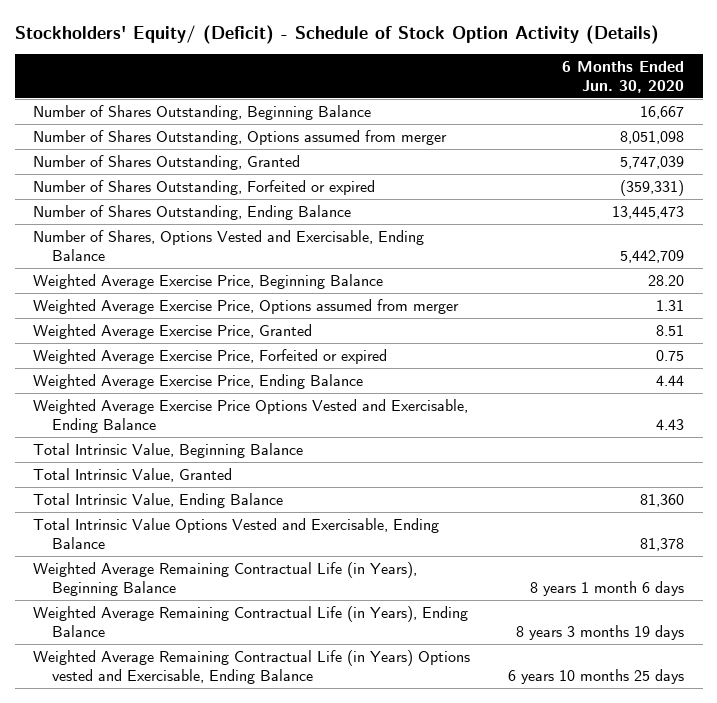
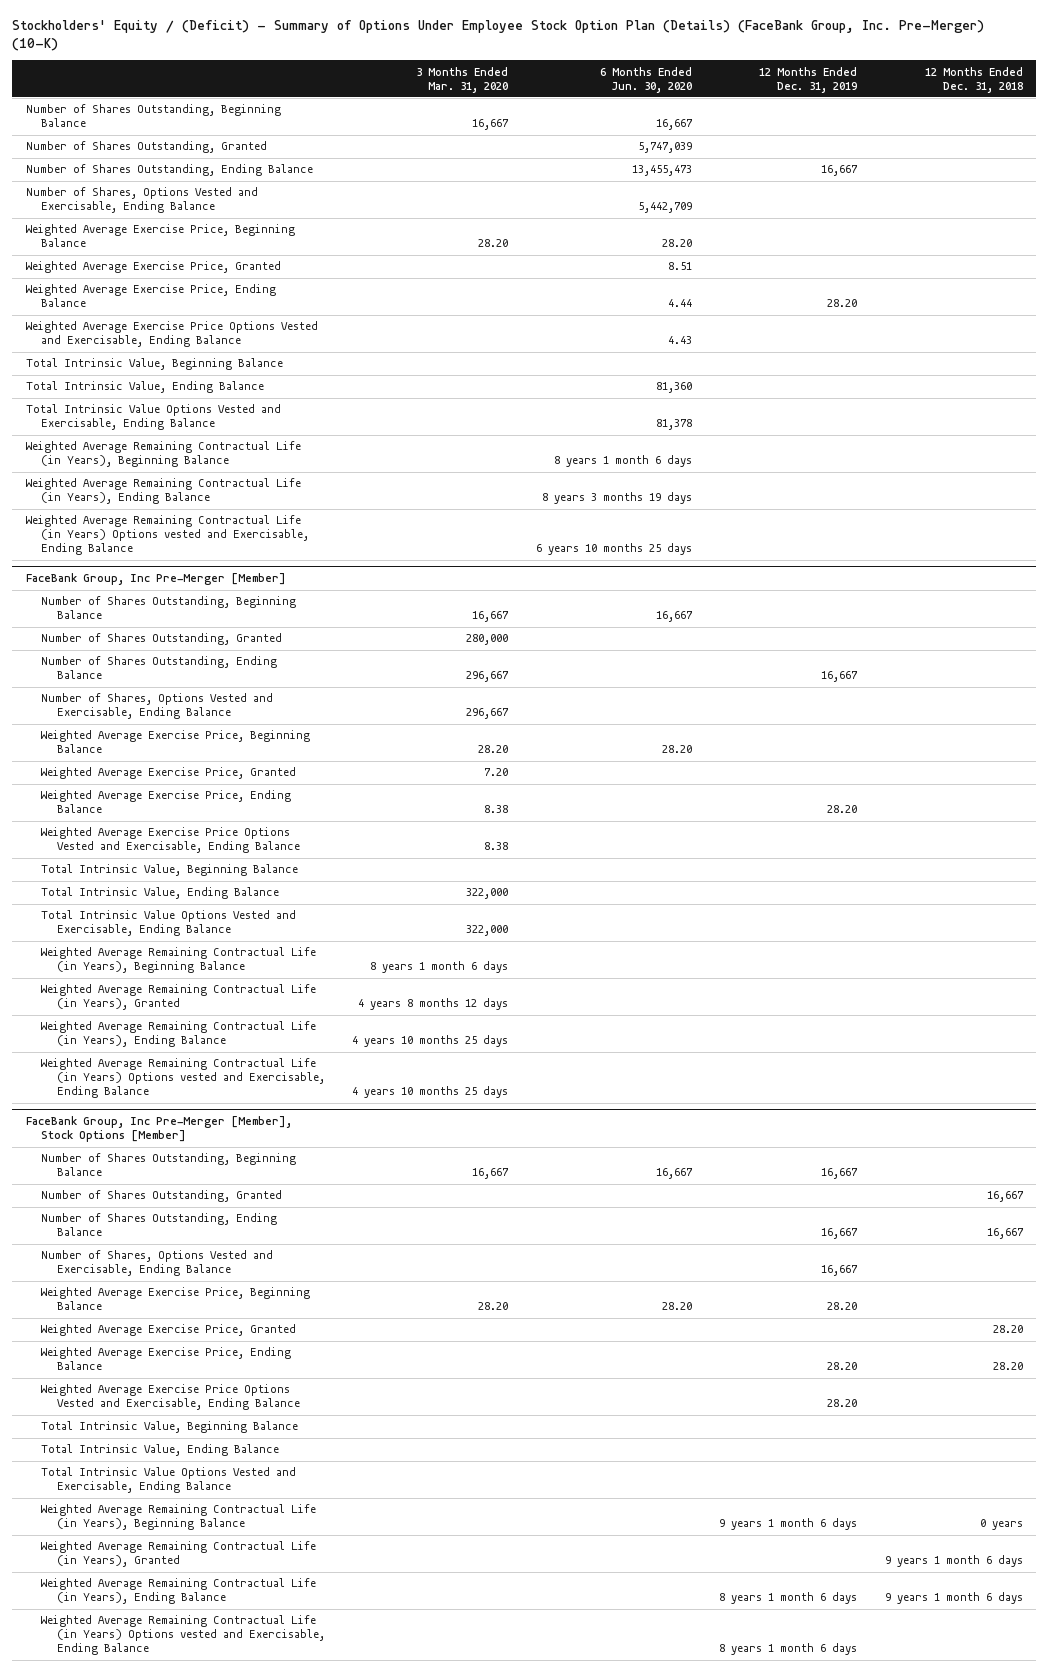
[14,24,659,44] Stockholders' Equity/ (Deficit) - Schedule of Stock Option Activity (Details) -> [11,20,984,52] Stockholders' Equity / (Deficit) - Summary of Options Under Employee Stock Option Plan (Details) (FaceBank Group, Inc. Pre-Merger) (10-K)
none -> [416,66,509,93] 3 Months Ended Mar. 31, 2020
none -> [759,66,858,93] 12 Months Ended Dec. 31, 2019
none -> [924,66,1023,93] 12 Months Ended Dec. 31, 2018
[33,129,448,145] Number of Shares Outstanding, Options assumed from merger -> none
[33,179,376,195] Number of Shares Outstanding, Forfeited or expired -> none
[611,205,684,219] 13,445,473 -> [631,165,692,177] 13,455,473
[33,298,460,314] Weighted Average Exercise Price, Options assumed from merger -> none
[33,348,388,364] Weighted Average Exercise Price, Forfeited or expired -> none
[33,467,233,482] Total Intrinsic Value, Granted -> none
none -> [25,573,286,586] FaceBank Group, Inc Pre-Merger [Member]
none -> [41,596,297,620] Number of Shares Outstanding, Beginning Balance
none -> [41,633,283,646] Number of Shares Outstanding, Granted
none -> [41,656,278,680] Number of Shares Outstanding, Ending Balance
none -> [41,693,274,720] Number of Shares, Options Vested and Exercisable, Ending Balance
none -> [41,730,311,754] Weighted Average Exercise Price, Beginning Balance
none -> [41,767,297,780] Weighted Average Exercise Price, Granted
none -> [41,790,292,814] Weighted Average Exercise Price, Ending Balance
none -> [41,827,300,854] Weighted Average Exercise Price Options Vested and Exercisable, Ending Balance
none -> [41,864,299,877] Total Intrinsic Value, Beginning Balance
none -> [41,887,280,900] Total Intrinsic Value, Ending Balance
none -> [41,910,297,937] Total Intrinsic Value Options Vested and Exercisable, Ending Balance
none -> [41,947,317,974] Weighted Average Remaining Contractual Life (in Years), Beginning Balance
none -> [41,984,317,1011] Weighted Average Remaining Contractual Life (in Years), Granted
none -> [41,1021,317,1048] Weighted Average Remaining Contractual Life (in Years), Ending Balance
none -> [41,1058,325,1099] Weighted Average Remaining Contractual Life (in Years) Options vested and Exercisable, Ending Balance
none -> [25,1116,292,1143] FaceBank Group, Inc Pre-Merger [Member], Stock Options [Member]
none -> [41,1153,297,1177] Number of Shares Outstanding, Beginning Balance
none -> [41,1190,283,1203] Number of Shares Outstanding, Granted
none -> [41,1213,278,1237] Number of Shares Outstanding, Ending Balance
none -> [41,1250,274,1277] Number of Shares, Options Vested and Exercisable, Ending Balance
none -> [41,1287,311,1311] Weighted Average Exercise Price, Beginning Balance
none -> [41,1324,297,1337] Weighted Average Exercise Price, Granted
none -> [41,1347,292,1371] Weighted Average Exercise Price, Ending Balance
none -> [41,1384,300,1411] Weighted Average Exercise Price Options Vested and Exercisable, Ending Balance
none -> [41,1421,299,1434] Total Intrinsic Value, Beginning Balance
none -> [41,1444,280,1457] Total Intrinsic Value, Ending Balance
none -> [41,1467,297,1494] Total Intrinsic Value Options Vested and Exercisable, Ending Balance
none -> [41,1504,317,1531] Weighted Average Remaining Contractual Life (in Years), Beginning Balance
none -> [41,1541,317,1568] Weighted Average Remaining Contractual Life (in Years), Granted
none -> [41,1578,317,1605] Weighted Average Remaining Contractual Life (in Years), Ending Balance
none -> [41,1615,325,1656] Weighted Average Remaining Contractual Life (in Years) Options vested and Exercisable, Ending Balance

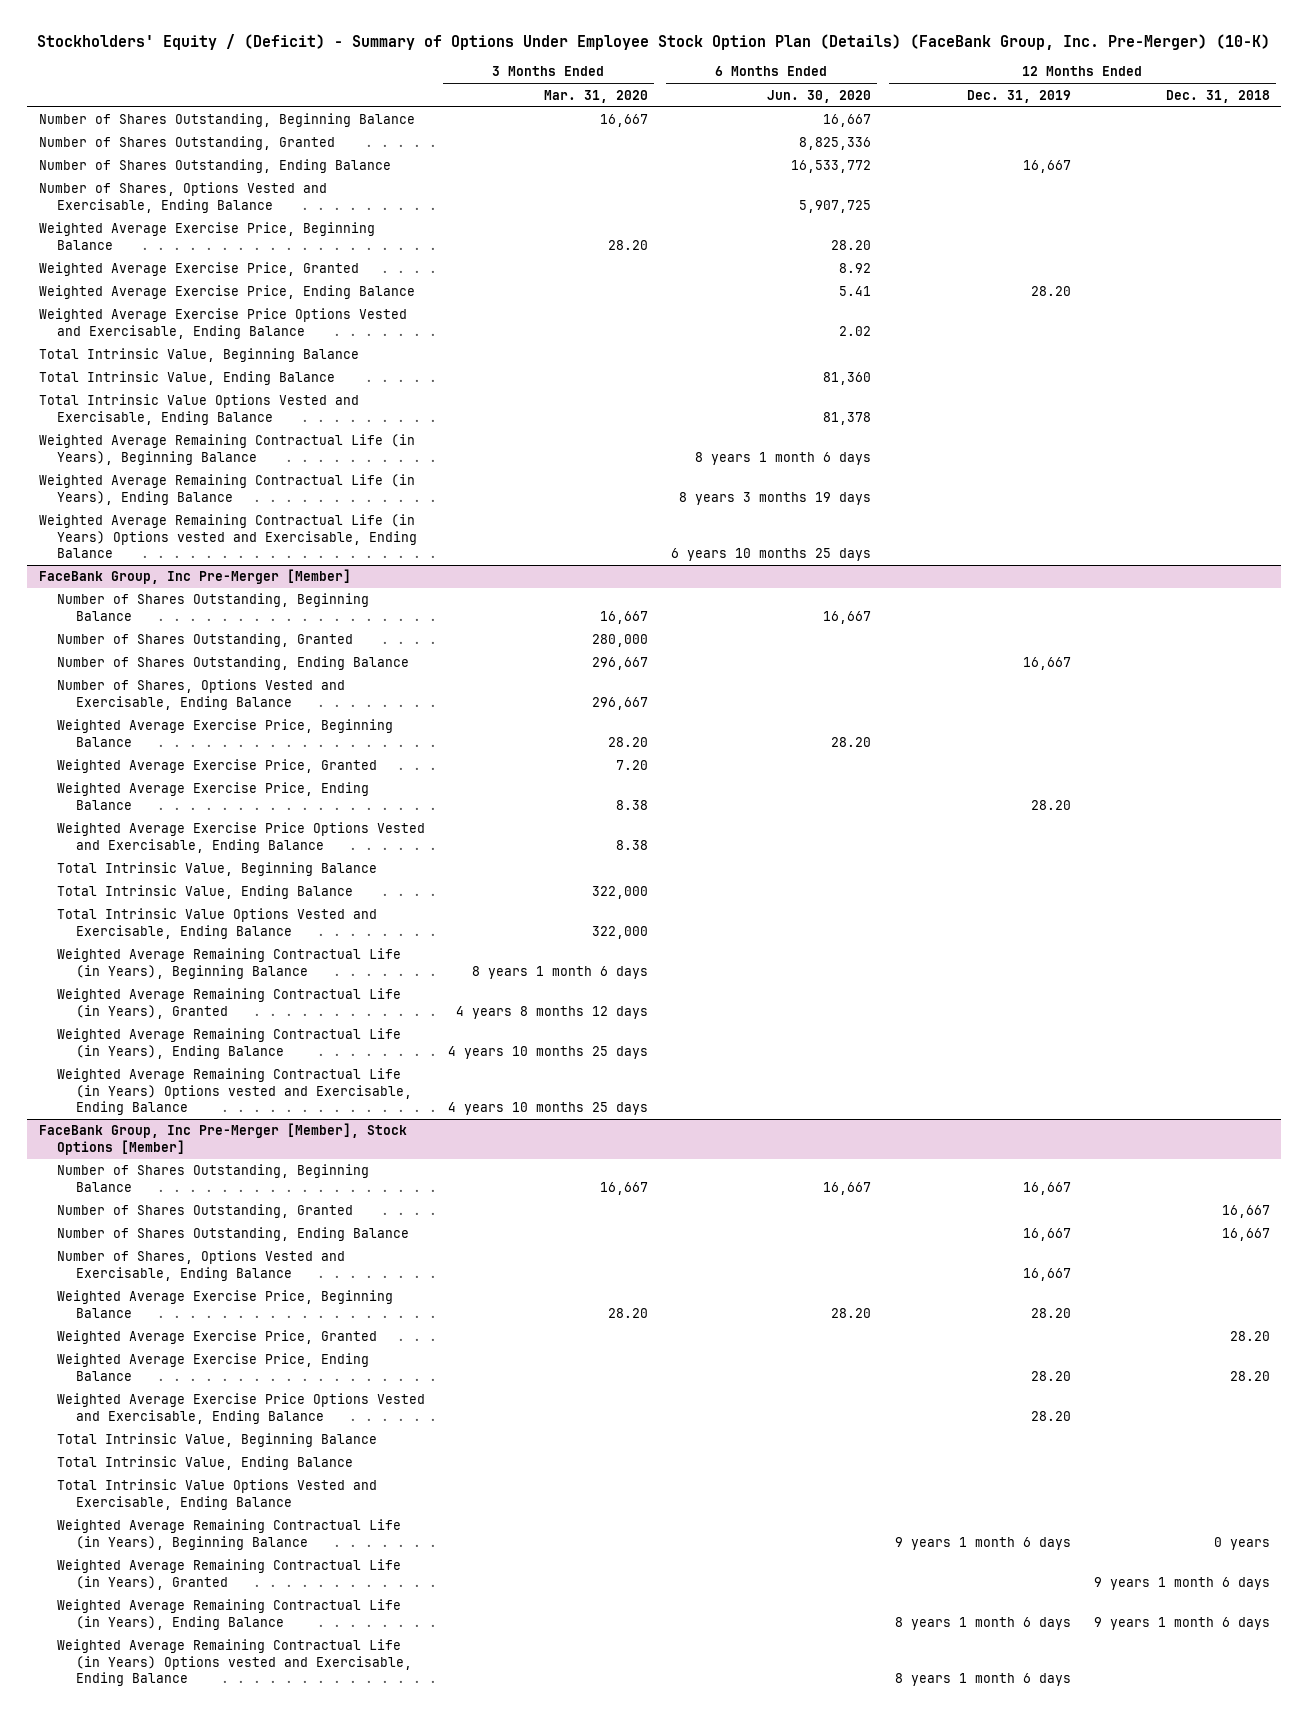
[637,142,692,154] 5,747,039 -> [799,137,872,151] 8,825,336
[631,165,692,177] 13,455,473 -> [791,160,872,174] 16,533,772
[637,202,692,214] 5,442,709 -> [799,199,872,213] 5,907,725
[667,262,692,271] 8.51 -> [839,263,872,274] 8.92
[667,299,692,308] 4.44 -> [839,286,872,297] 5.41
[667,336,692,345] 4.43 -> [839,325,872,336] 2.02

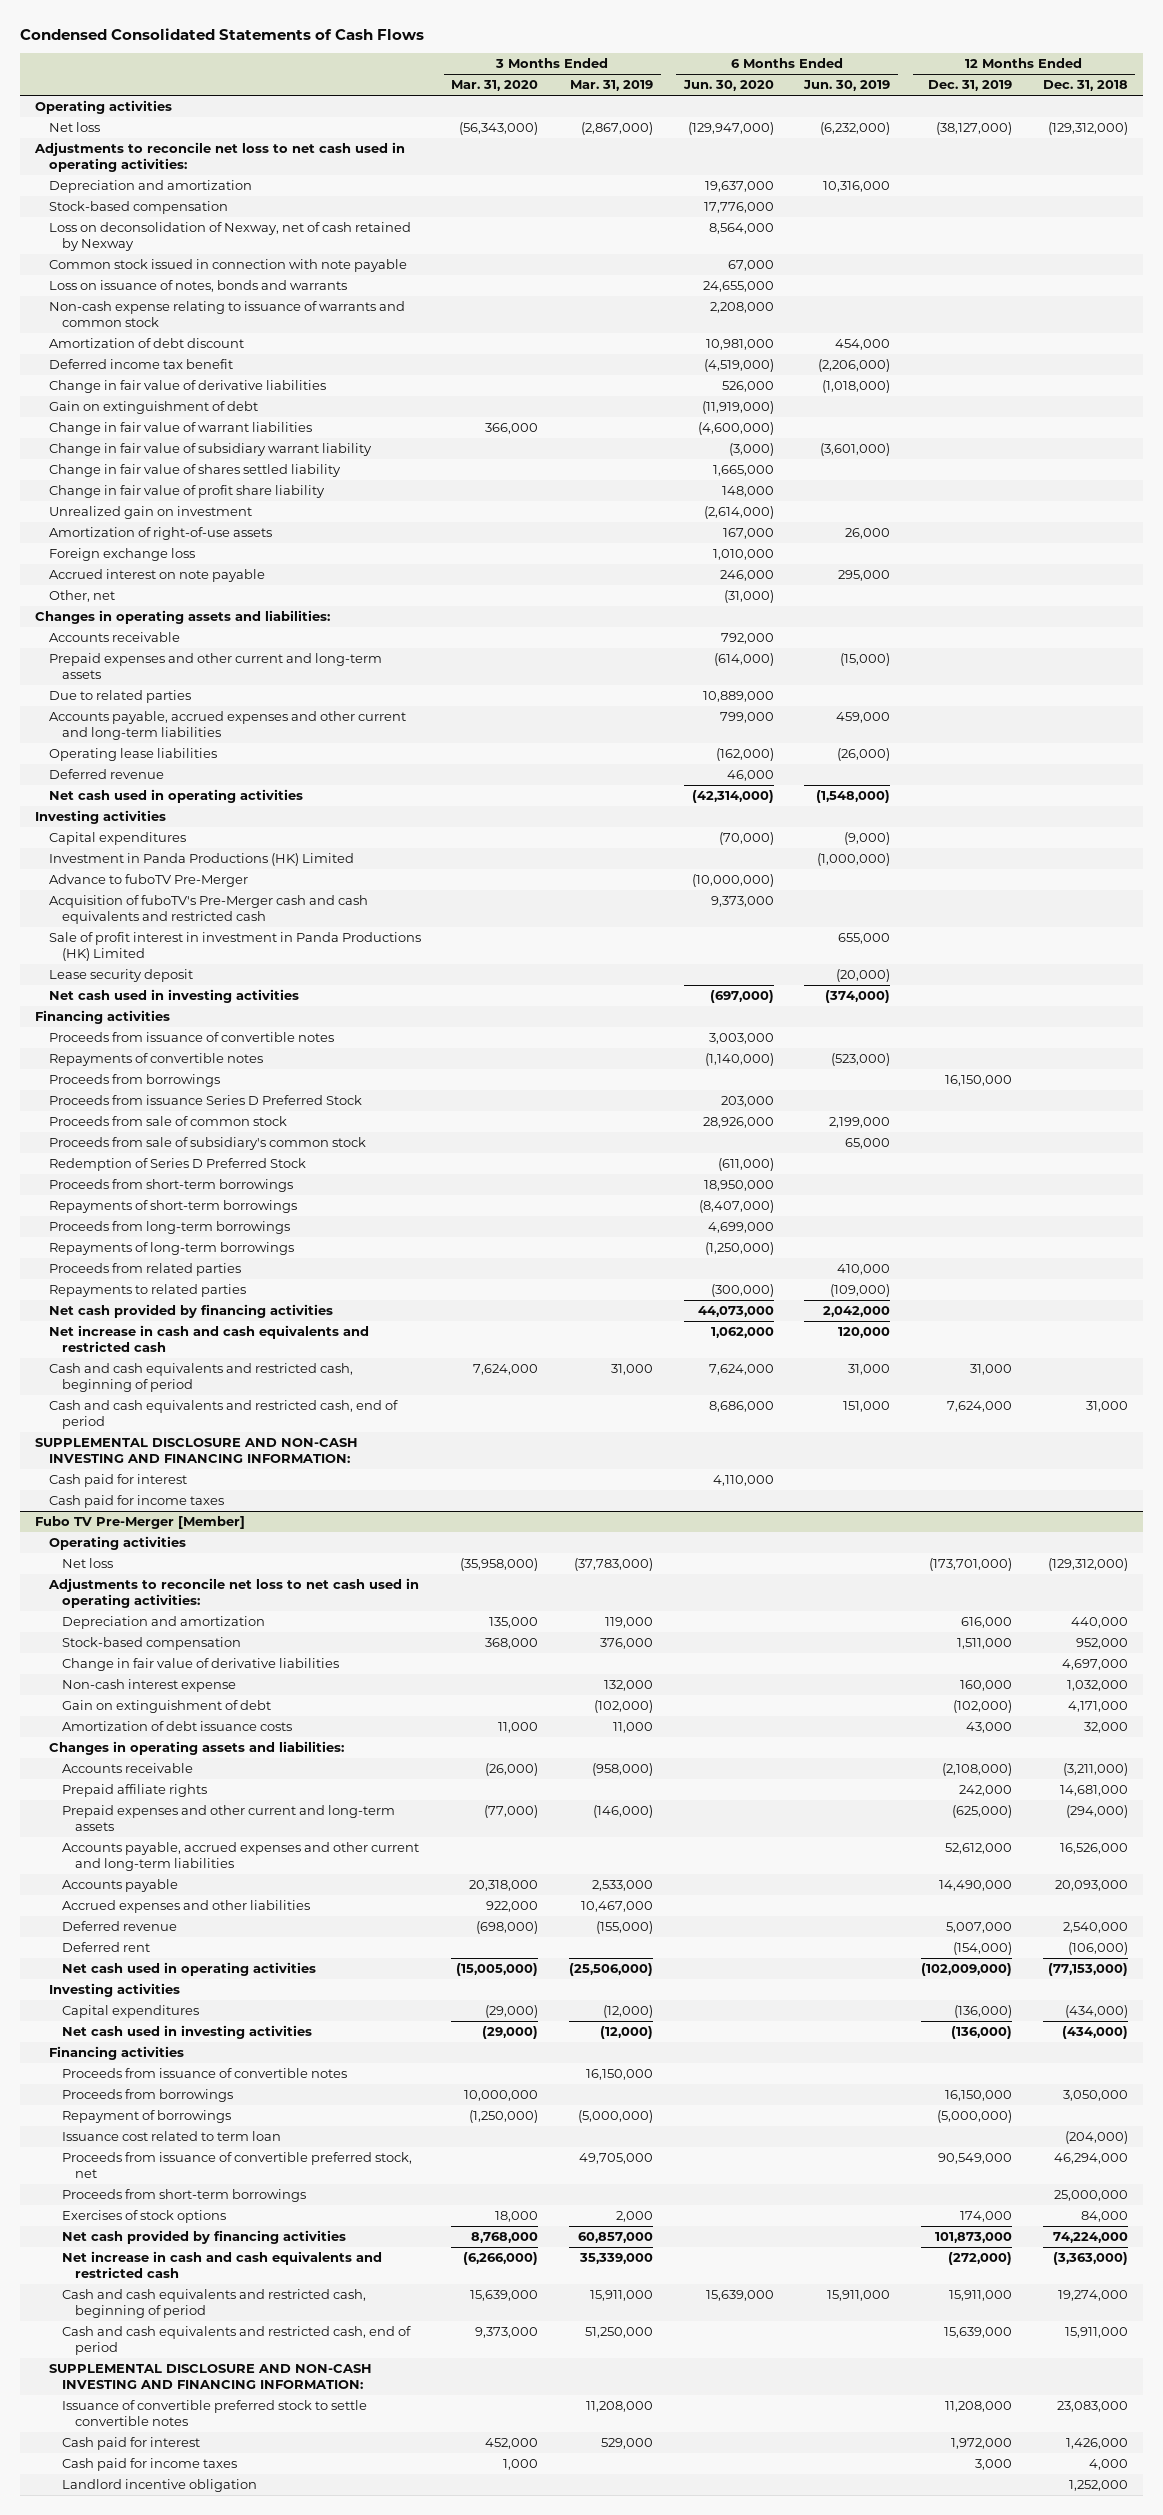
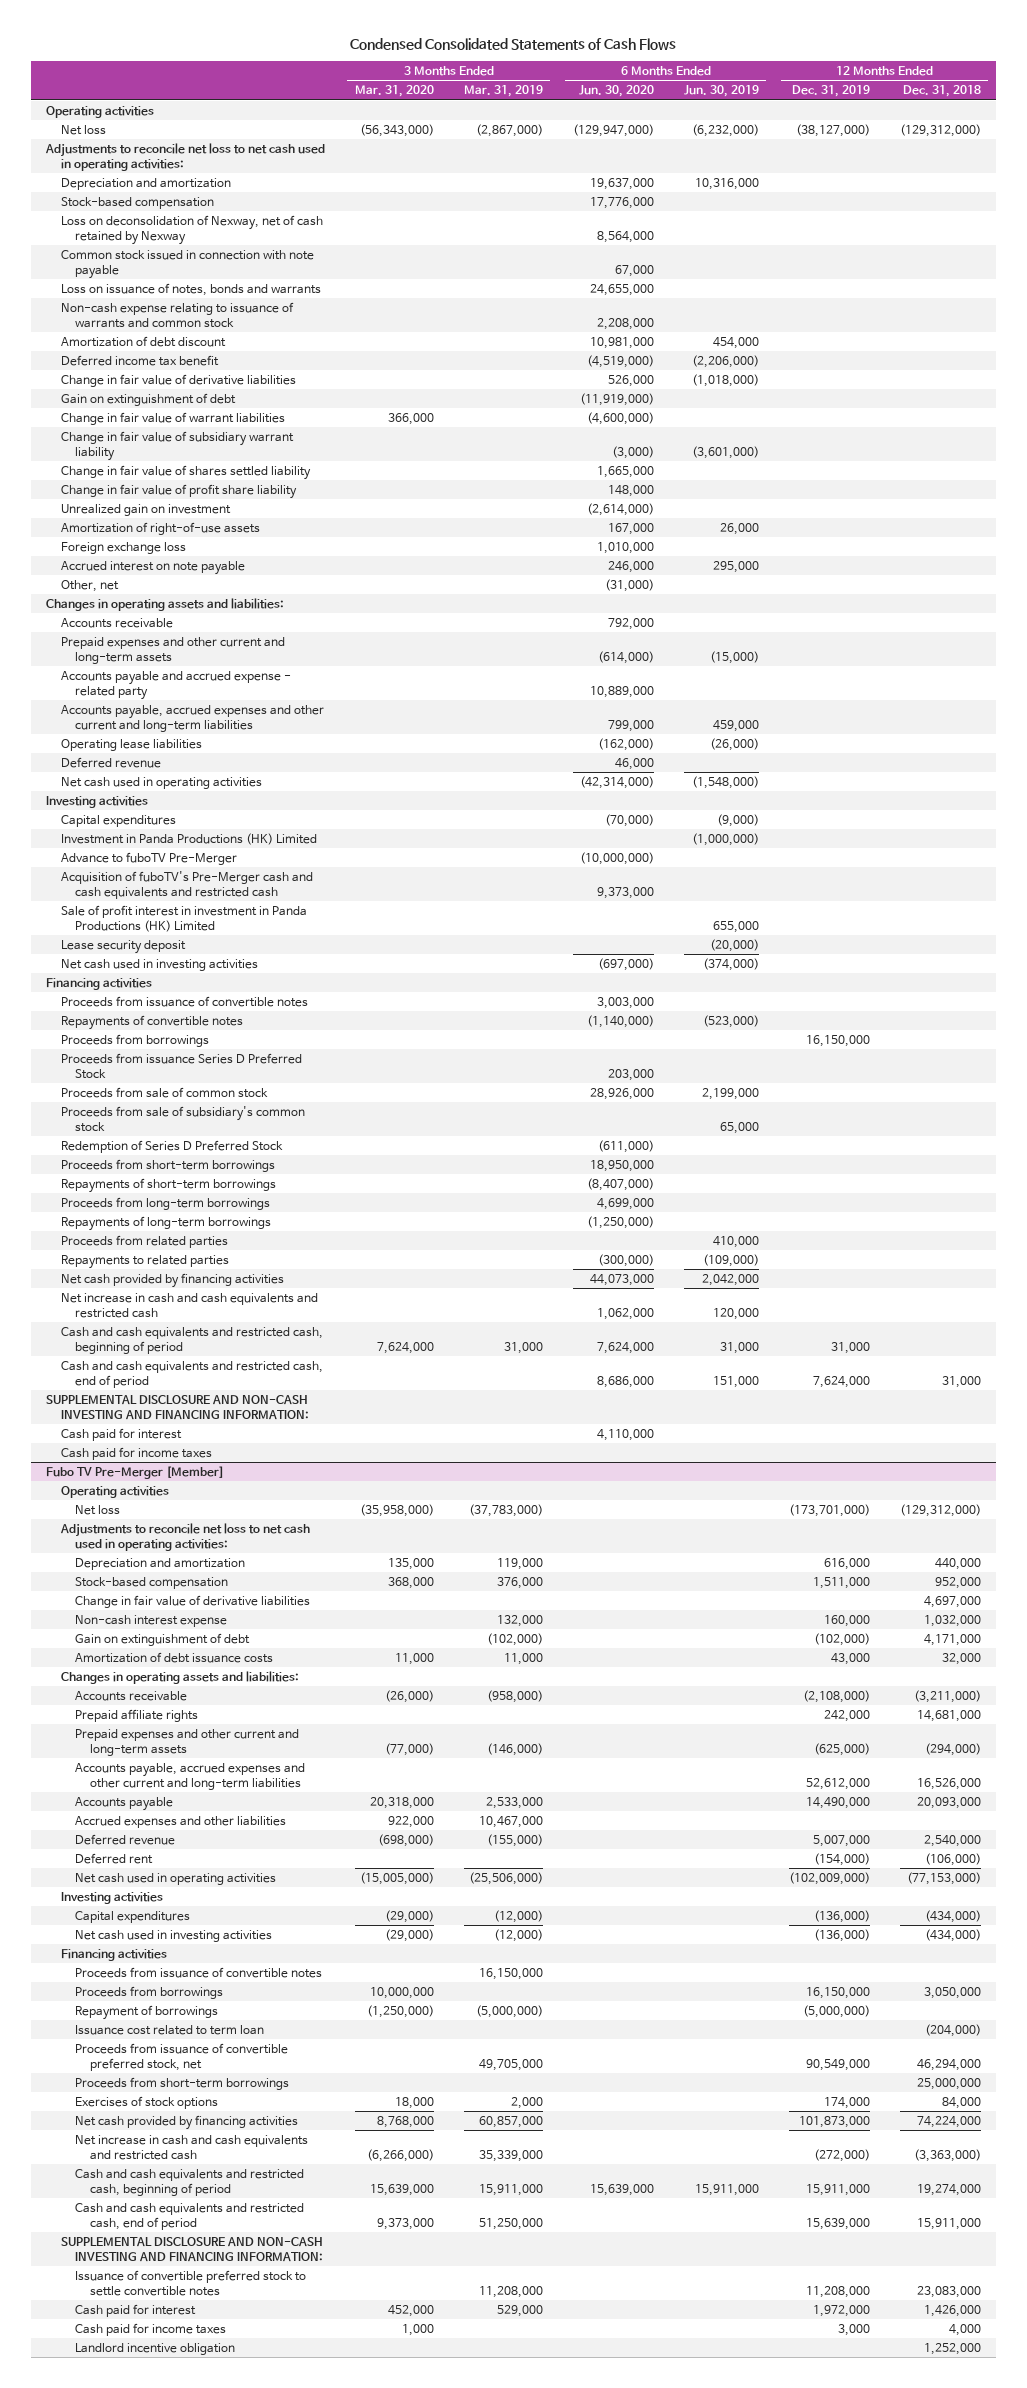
[48,690,191,704] Due to related parties -> [60,670,291,700] Accounts payable and accrued expense - related party

